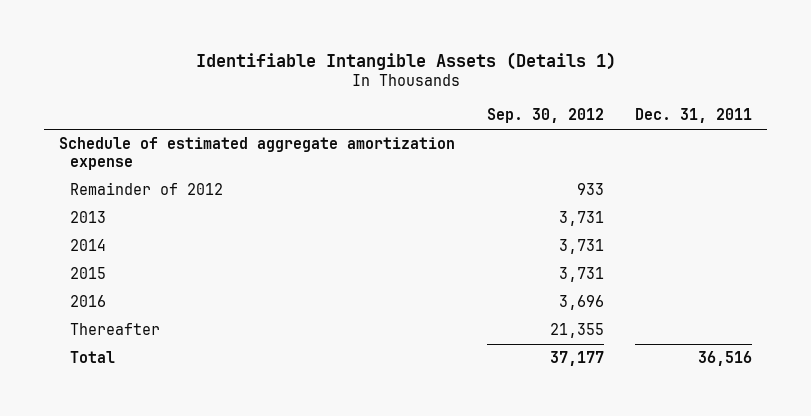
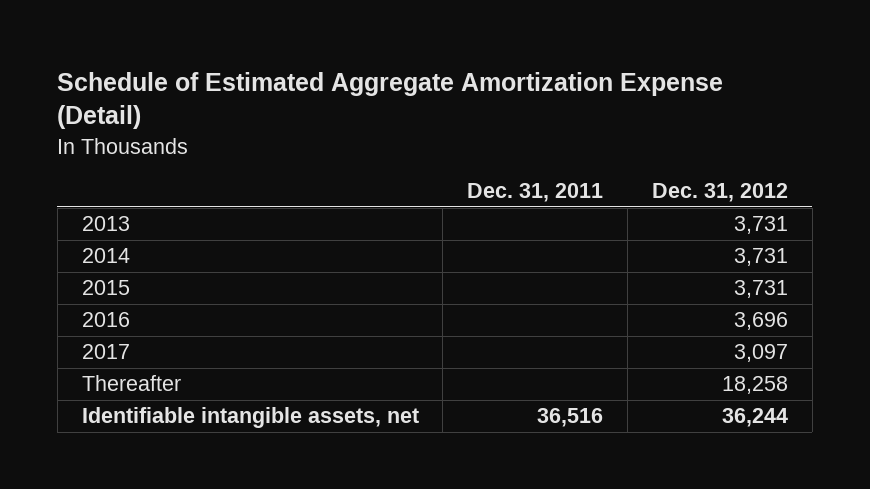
[195,51,616,70] Identifiable Intangible Assets (Details 1) -> [57,71,724,130] Schedule of Estimated Aggregate Amortization Expense (Detail)
[486,108,604,124] Sep. 30, 2012 -> none
none -> [651,183,788,203] Dec. 31, 2012
[59,137,456,170] Schedule of estimated aggregate amortization expense -> none
[69,182,223,196] Remainder of 2012 -> none
none -> [81,344,130,360] 2017
[69,351,115,364] Total -> [81,407,419,429] Identifiable intangible assets, net

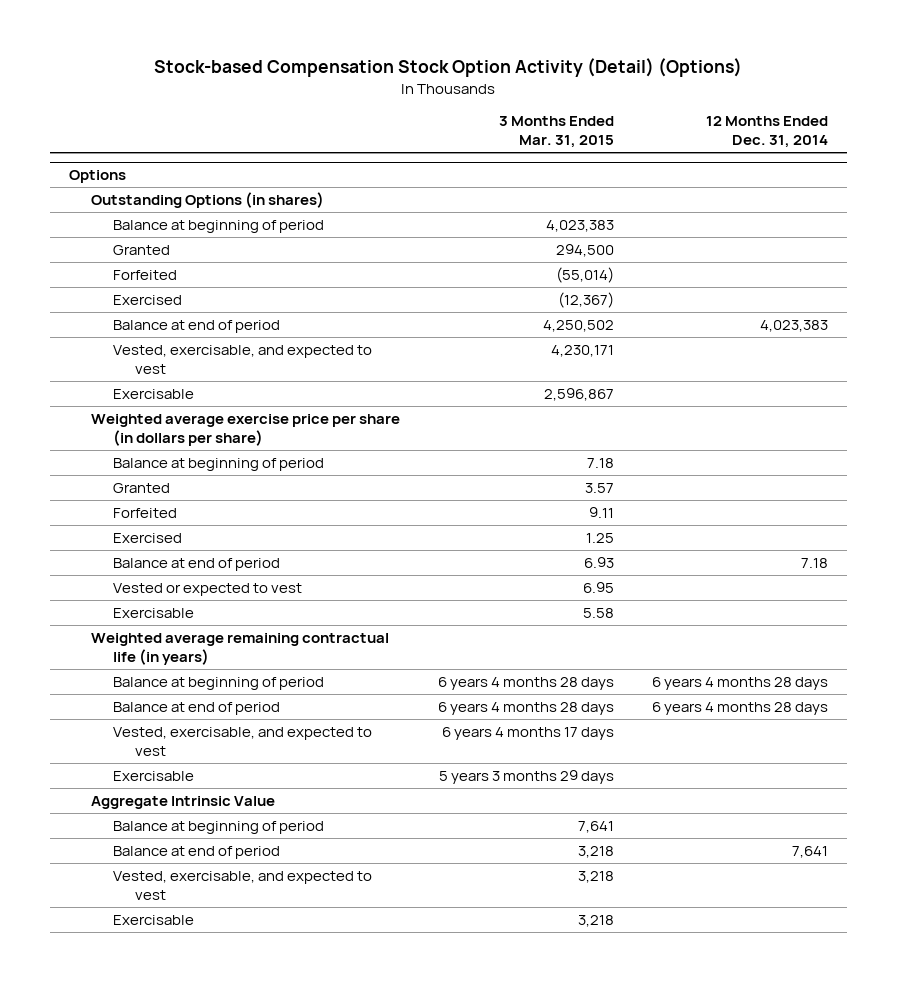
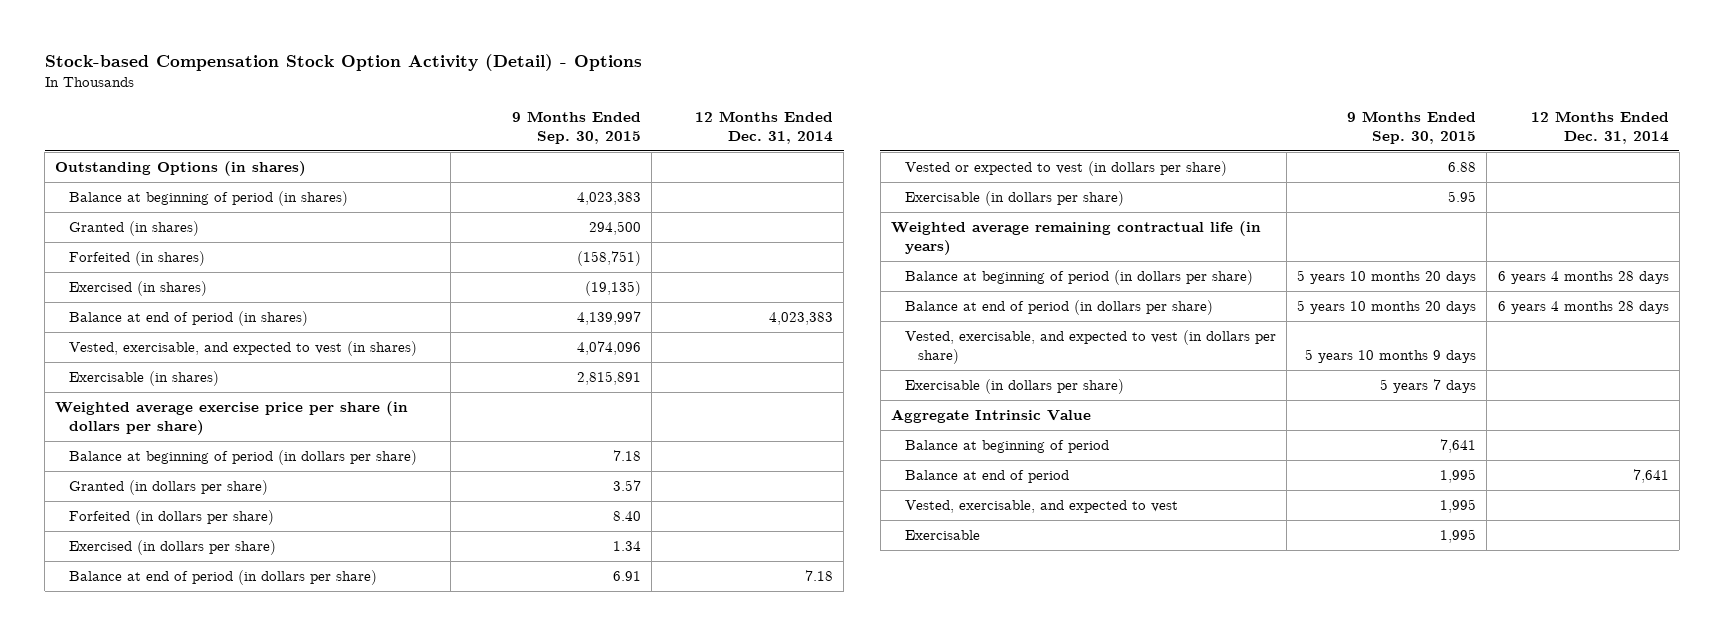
[154,58,743,78] Stock-based Compensation Stock Option Activity (Detail) (Options) -> [44,54,642,72] Stock-based Compensation Stock Option Activity (Detail) - Options
[498,116,614,149] 3 Months Ended Mar. 31, 2015 -> none
none -> [511,110,641,144] 9 Months Ended Sep. 30, 2015
[69,170,127,184] Options -> none
[112,219,324,233] Balance at beginning of period -> [69,191,349,207] Balance at beginning of period (in shares)
[112,244,170,255] Granted -> [69,221,200,237] Granted (in shares)
[112,269,177,280] Forfeited -> [69,251,206,267] Forfeited (in shares)
[112,294,182,305] Exercised -> [69,281,208,297] Exercised (in shares)
[112,319,280,333] Balance at end of period -> [69,311,309,327] Balance at end of period (in shares)
[112,344,372,374] Vested, exercisable, and expected to vest -> [69,341,418,357] Vested, exercisable, and expected to vest (in shares)
[112,388,194,399] Exercisable -> [69,371,220,387] Exercisable (in shares)
[112,457,324,471] Balance at beginning of period -> [69,450,418,466] Balance at beginning of period (in dollars per share)
[112,482,170,493] Granted -> [69,480,269,496] Granted (in dollars per share)
[112,507,177,518] Forfeited -> [69,510,275,526] Forfeited (in dollars per share)
[112,532,182,543] Exercised -> [69,540,277,556] Exercised (in dollars per share)
[112,557,280,571] Balance at end of period -> [69,570,378,586] Balance at end of period (in dollars per share)
[112,582,302,596] Vested or expected to vest -> [904,161,1227,177] Vested or expected to vest (in dollars per share)
[112,607,194,618] Exercisable -> [904,191,1124,207] Exercisable (in dollars per share)
[112,676,324,690] Balance at beginning of period -> [904,270,1253,286] Balance at beginning of period (in dollars per share)
[112,701,280,715] Balance at end of period -> [904,300,1213,316] Balance at end of period (in dollars per share)
[112,726,372,756] Vested, exercisable, and expected to vest -> [904,330,1276,364] Vested, exercisable, and expected to vest (in dollars per share)
[112,770,194,781] Exercisable -> [904,379,1124,395] Exercisable (in dollars per share)

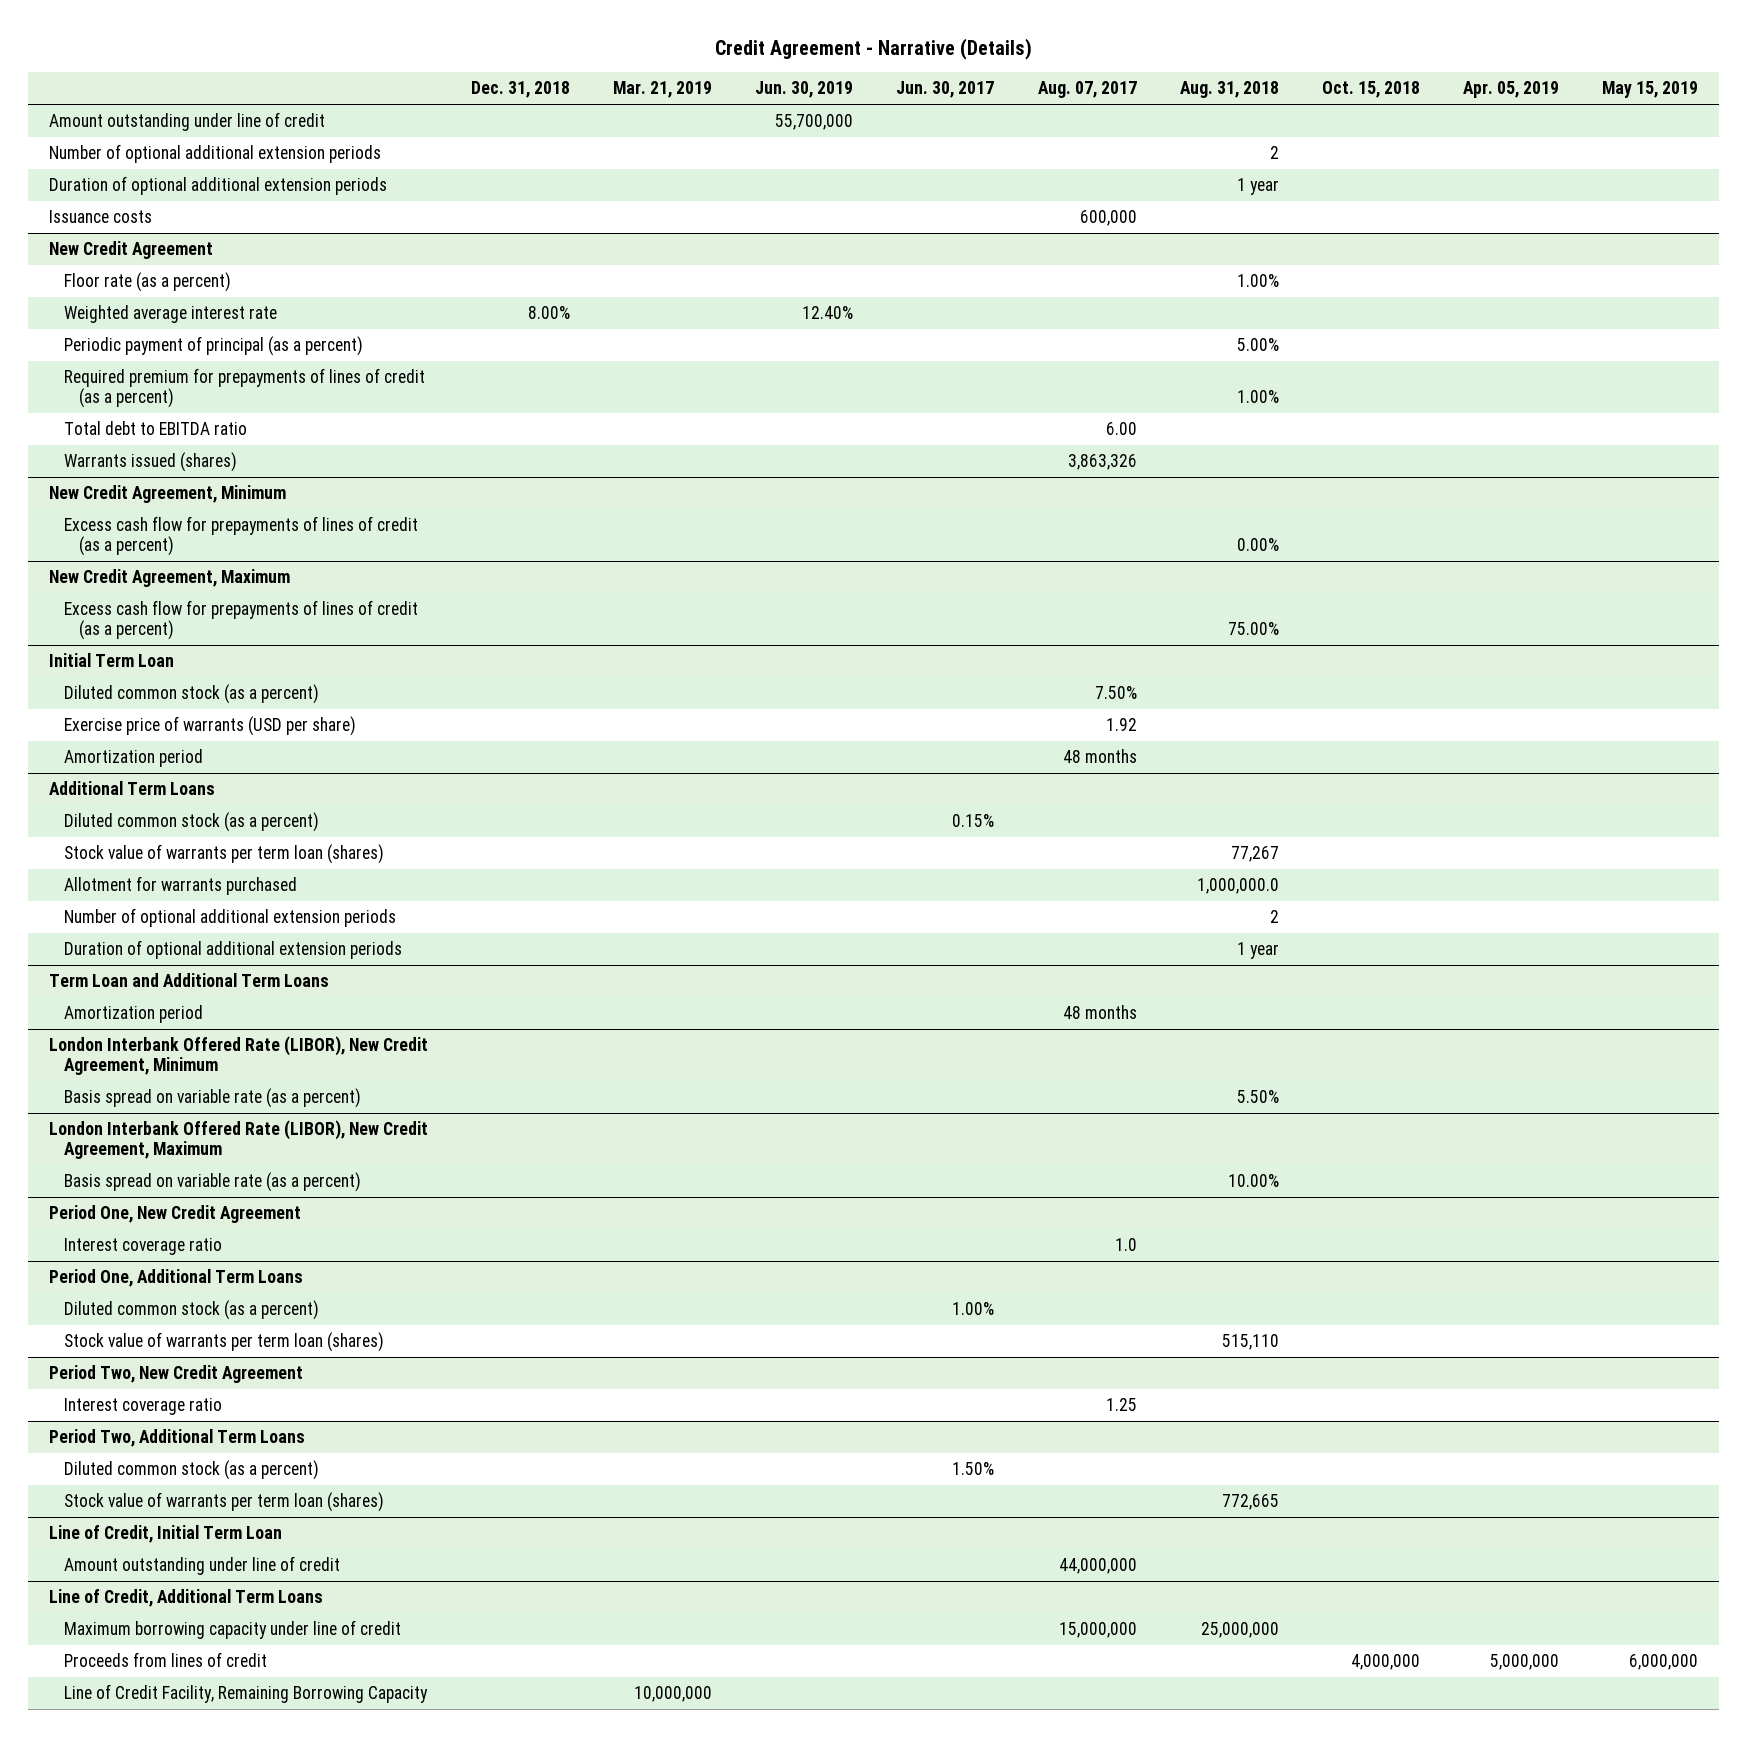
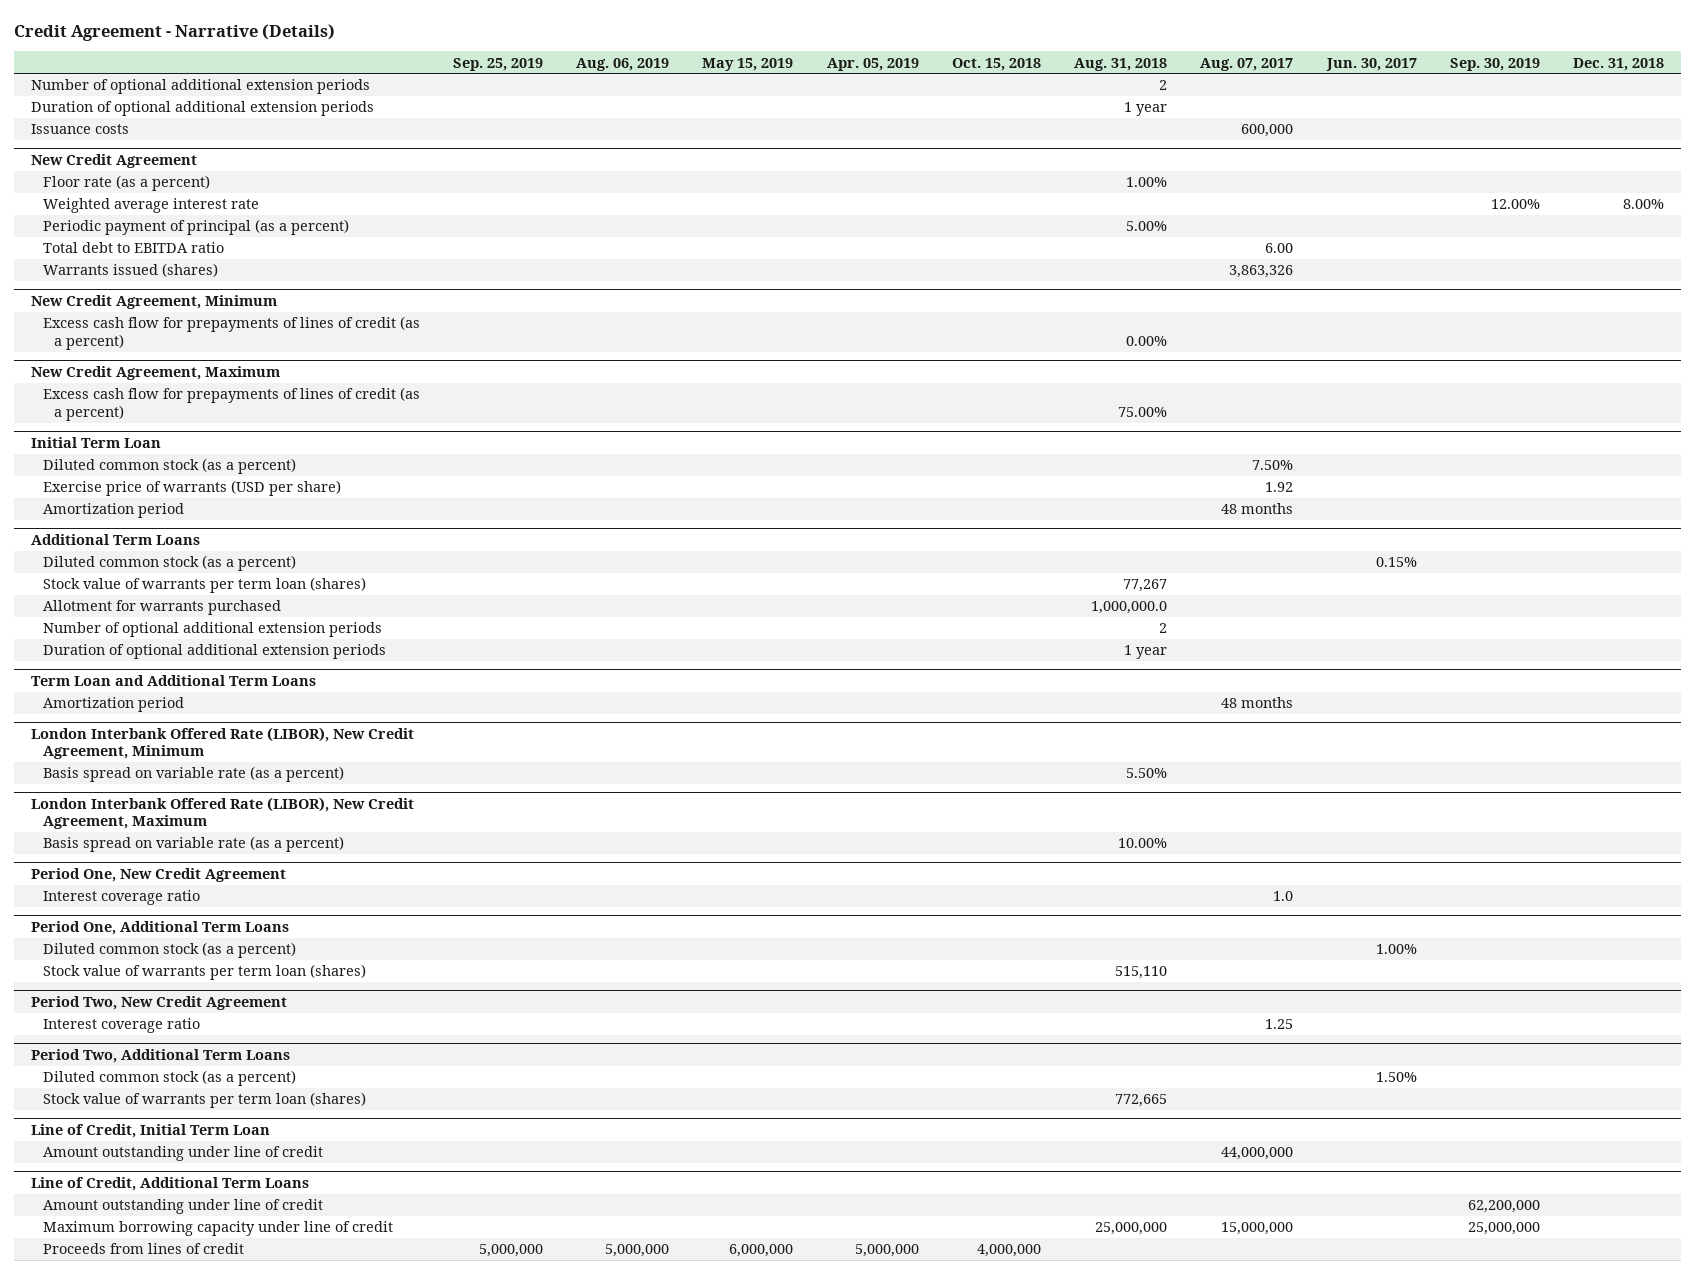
[613,81,713,99] Mar. 21, 2019 -> none
[755,81,854,99] Jun. 30, 2019 -> none
none -> [452,57,543,71] Sep. 25, 2019
none -> [576,57,670,71] Aug. 06, 2019
none -> [1450,57,1541,71] Sep. 30, 2019
[49,112,326,132] Amount outstanding under line of credit -> none
[63,368,425,409] Required premium for prepayments of lines of credit (as a percent) -> none
none -> [42,1199,323,1215] Amount outstanding under line of credit
[63,1684,428,1704] Line of Credit Facility, Remaining Borrowing Capacity -> none

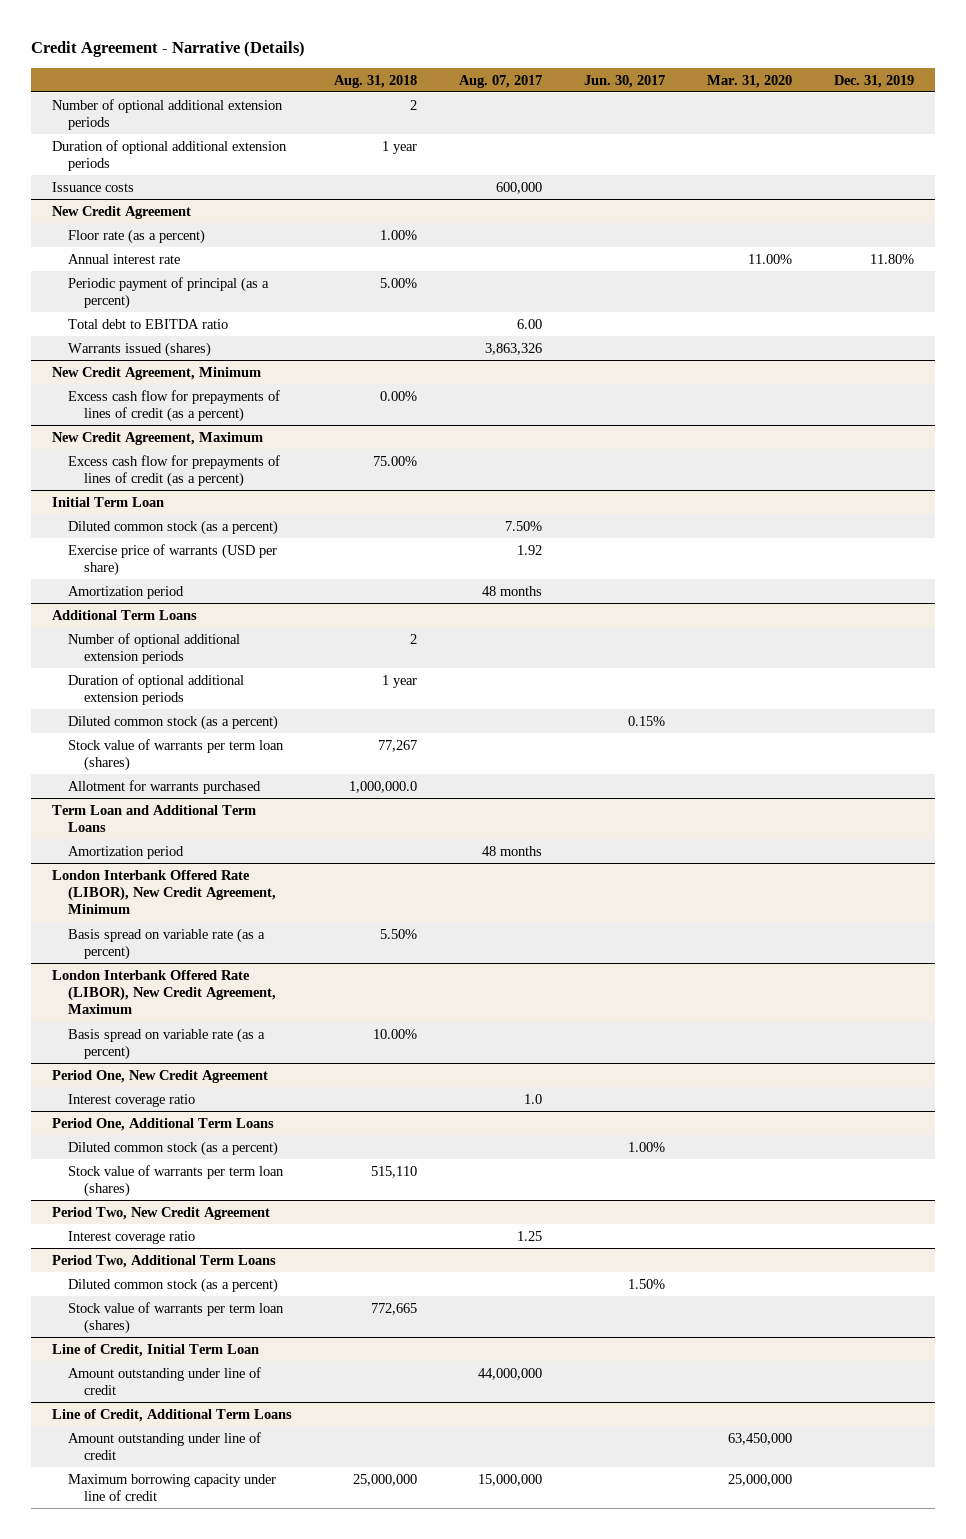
[452,57,543,71] Sep. 25, 2019 -> none
[576,57,670,71] Aug. 06, 2019 -> none
[702,57,794,71] May 15, 2019 -> none
[826,57,919,71] Apr. 05, 2019 -> none
[951,57,1041,71] Oct. 15, 2018 -> none
[1450,57,1541,71] Sep. 30, 2019 -> none
[1573,57,1665,71] Dec. 31, 2018 -> none
none -> [706,74,792,88] Mar. 31, 2020
none -> [834,74,915,88] Dec. 31, 2019
[42,198,259,214] Weighted average interest rate -> [67,253,180,264] Annual interest rate
[42,622,382,638] Number of optional additional extension periods -> [67,632,240,665] Number of optional additional extension periods
[42,644,386,660] Duration of optional additional extension periods -> [67,673,244,706] Duration of optional additional extension periods
[42,1243,244,1255] Proceeds from lines of credit -> none

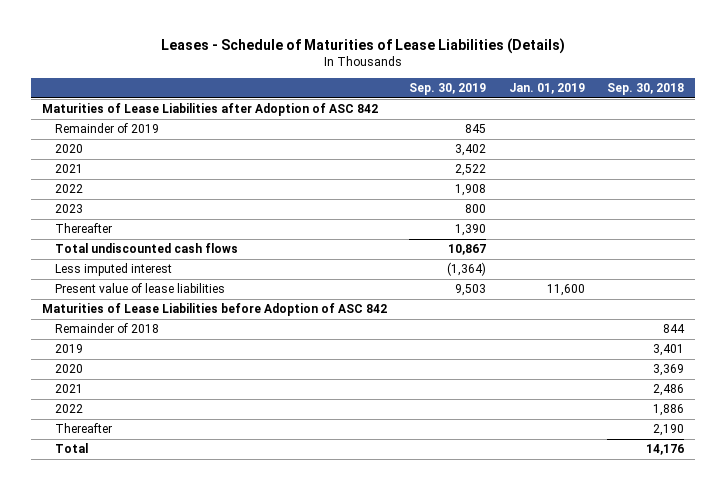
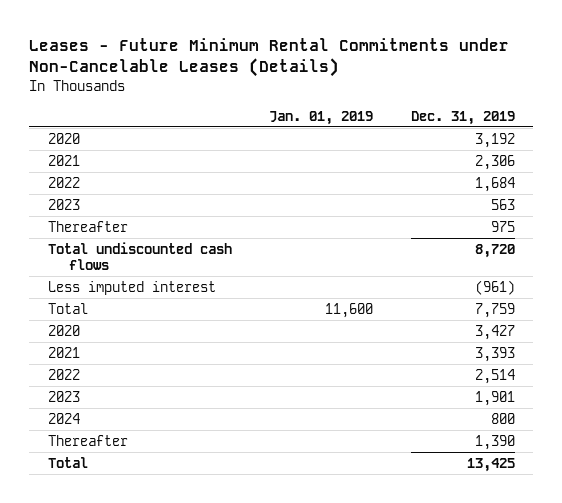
[160,37,565,54] Leases - Schedule of Maturities of Lease Liabilities (Details) -> [28,37,509,78] Leases - Future Minimum Rental Commitments under Non-Cancelable Leases (Details)
[409,83,487,96] Sep. 30, 2019 -> none
[606,83,684,96] Sep. 30, 2018 -> none
none -> [410,111,515,126] Dec. 31, 2019
[41,103,378,117] Maturities of Lease Liabilities after Adoption of ASC 842 -> none
[54,123,159,134] Remainder of 2019 -> none
[41,303,387,317] Maturities of Lease Liabilities before Adoption of ASC 842 -> none
[54,323,159,334] Remainder of 2018 -> none
[54,344,83,354] 2019 -> none
[54,283,225,294] Present value of lease liabilities -> [47,302,88,314] Total
none -> [47,390,80,402] 2023
none -> [47,412,80,424] 2024

